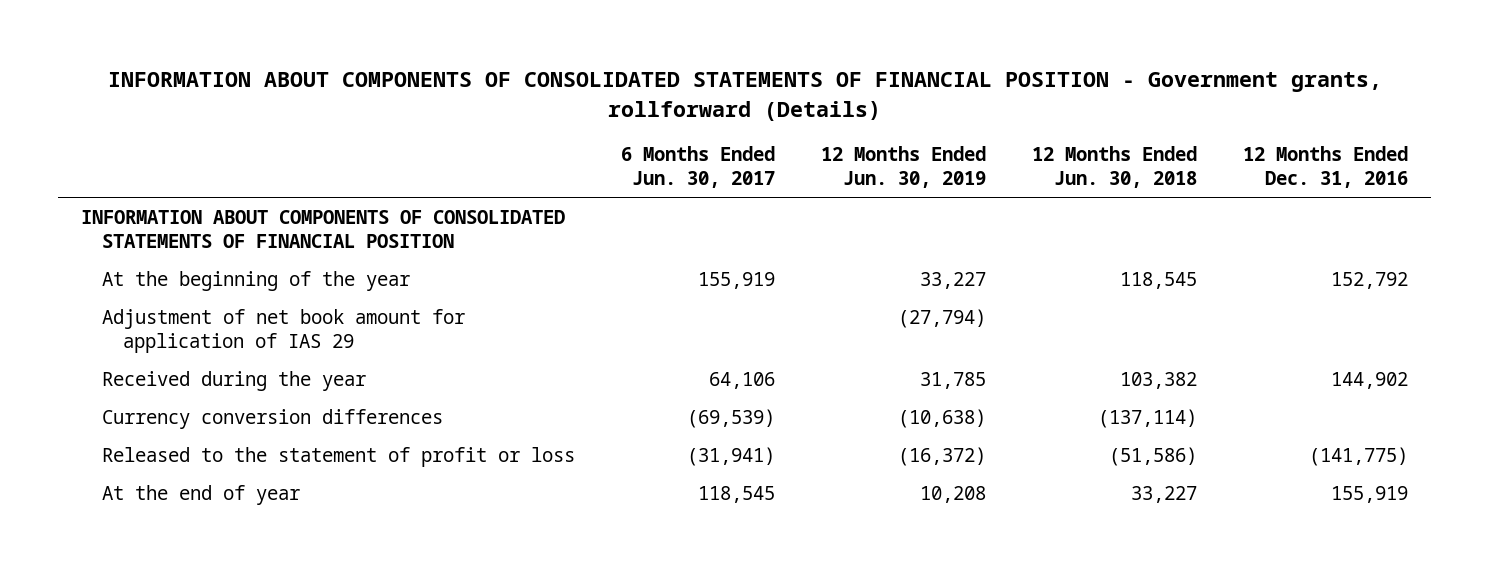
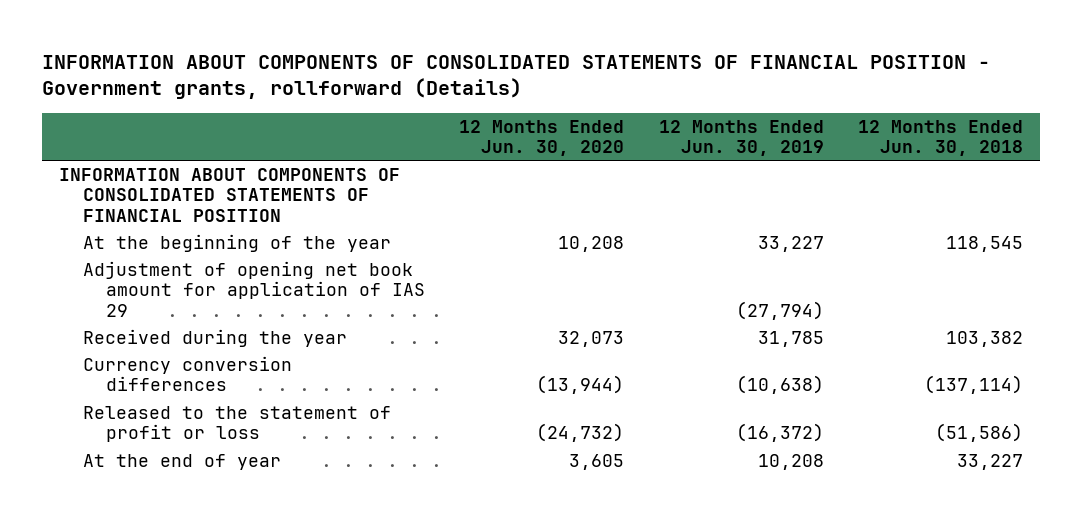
[620,146,775,189] 6 Months Ended Jun. 30, 2017 -> none
[1243,146,1409,189] 12 Months Ended Dec. 31, 2016 -> none
none -> [459,119,625,156] 12 Months Ended Jun. 30, 2020
[101,308,465,353] Adjustment of net book amount for application of IAS 29 -> [82,261,426,317] Adjustment of opening net book amount for application of IAS 29

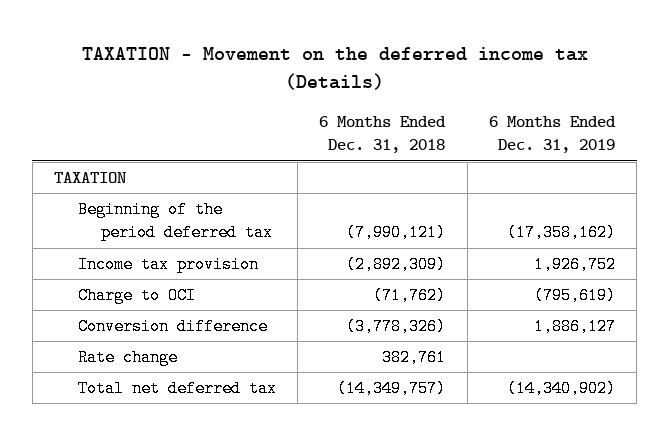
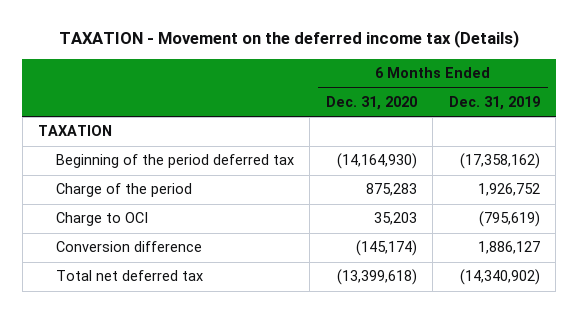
[319,116,447,154] 6 Months Ended Dec. 31, 2018 -> none
none -> [325,95,417,110] Dec. 31, 2020
[77,256,259,274] Income tax provision -> [55,183,192,198] Charge of the period
[77,349,178,367] Rate change -> none

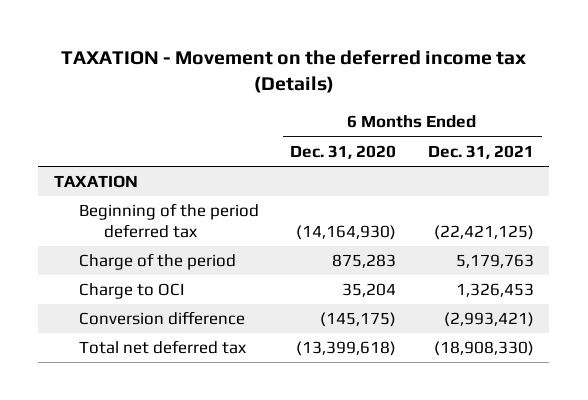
[448,95,540,110] Dec. 31, 2019 -> none
none -> [427,144,534,159] Dec. 31, 2021
[373,212,417,226] 35,203 -> [342,283,397,298] 35,204
[355,240,417,257] (145,174) -> [320,312,397,328] (145,175)

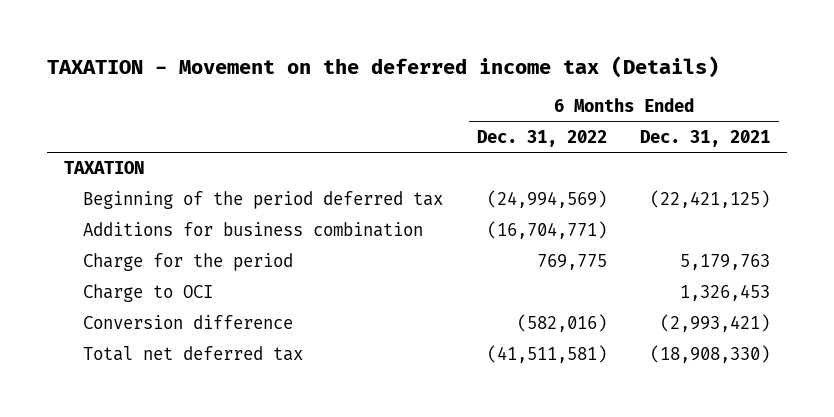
[290,144,397,159] Dec. 31, 2020 -> none
none -> [476,129,607,147] Dec. 31, 2022
none -> [83,222,424,238] Additions for business combination
[79,253,237,271] Charge of the period -> [83,253,294,272] Charge for the period

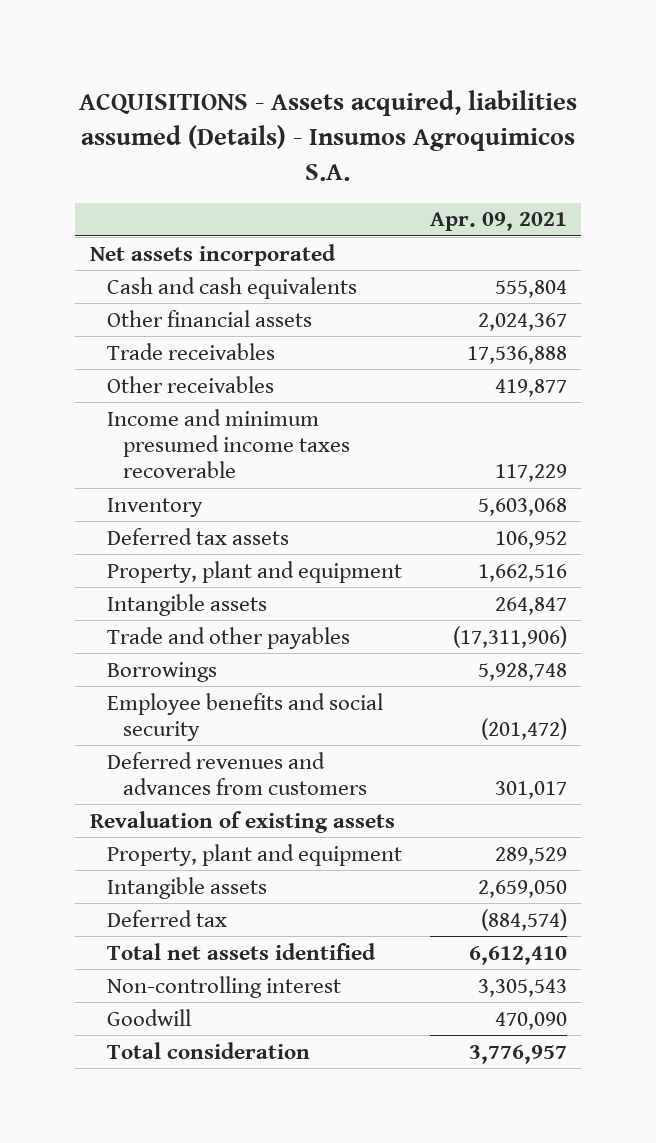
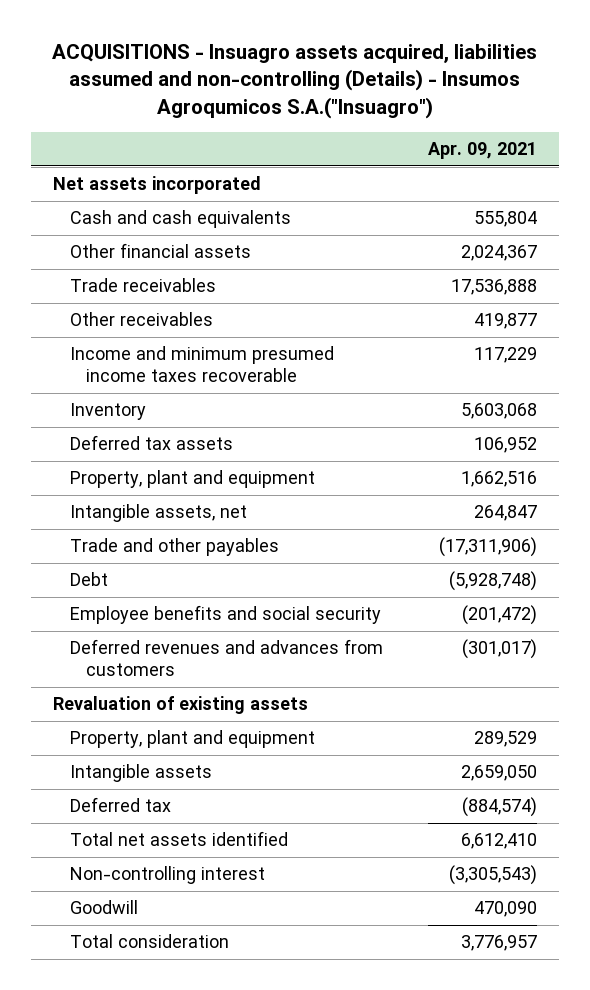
[79,90,578,182] ACQUISITIONS - Assets acquired, liabilities assumed (Details) - Insumos Agroquimicos S.A. -> [51,43,537,120] ACQUISITIONS - Insuagro assets acquired, liabilities assumed and non-controlling (Details) - Insumos Agroqumicos S.A.("Insuagro")
[106,593,267,616] Intangible assets -> [69,504,247,523] Intangible assets, net
[106,661,217,682] Borrowings -> none
none -> [69,572,108,587] Debt
[494,780,567,799] 301,017 -> [461,639,537,660] (301,017)
[477,978,567,997] 3,305,543 -> [448,865,537,886] (3,305,543)

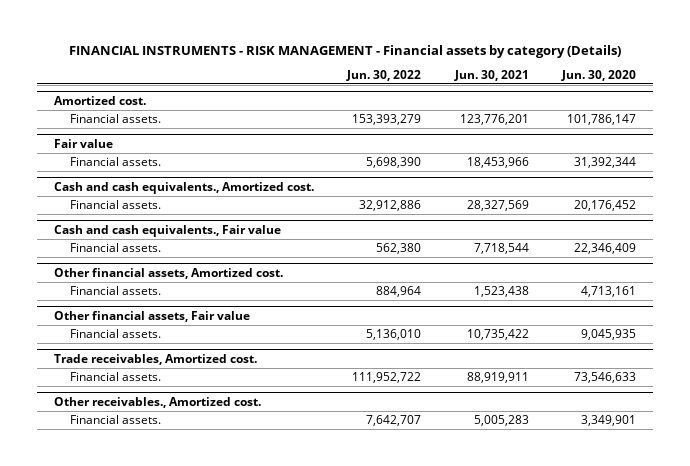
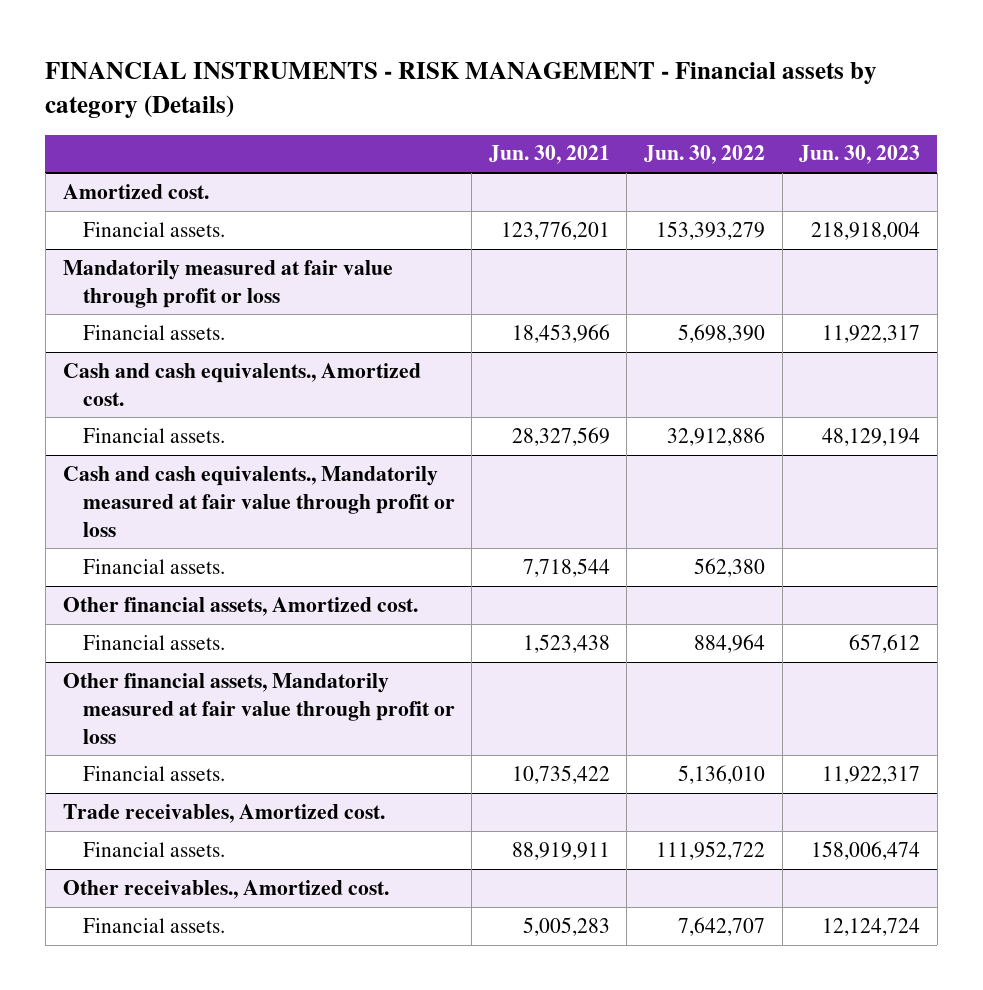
[561,69,637,81] Jun. 30, 2020 -> none
none -> [799,145,921,165] Jun. 30, 2023
[53,138,113,148] Fair value -> [62,259,393,308] Mandatorily measured at fair value through profit or loss
[53,224,281,237] Cash and cash equivalents., Fair value -> none
none -> [62,465,455,537] Cash and cash equivalents., Mandatorily measured at fair value through profit or loss
[53,310,250,322] Other financial assets, Fair value -> none
none -> [62,672,455,744] Other financial assets, Mandatorily measured at fair value through profit or loss

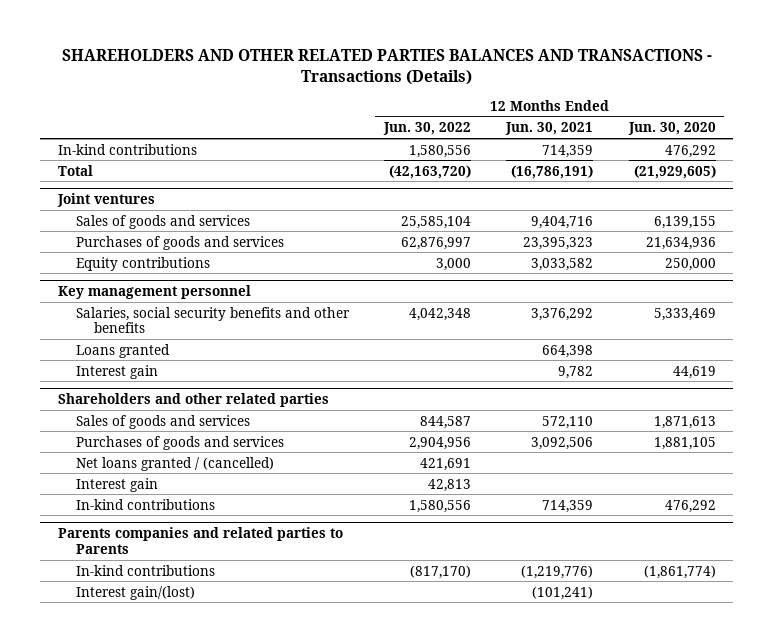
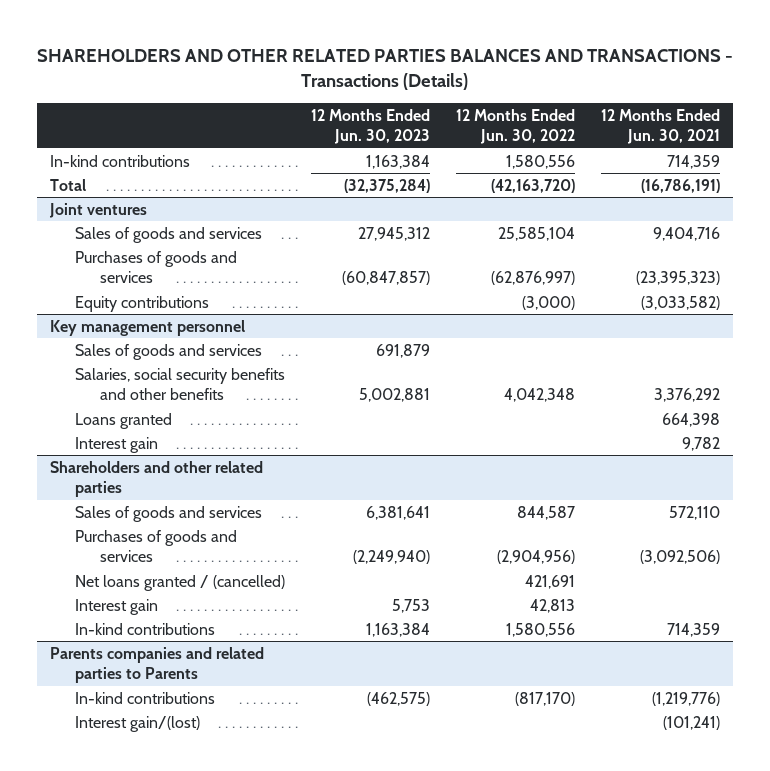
[627,122,716,136] Jun. 30, 2020 -> none
none -> [310,108,430,145] 12 Months Ended Jun. 30, 2023
[401,236,472,250] 62,876,997 -> [490,271,575,286] (62,876,997)
[523,236,594,250] 23,395,323 -> [636,271,721,286] (23,395,323)
[436,257,472,271] 3,000 -> [521,295,575,310] (3,000)
[531,257,594,271] 3,033,582 -> [641,295,721,310] (3,033,582)
none -> [74,343,262,360] Sales of goods and services
[409,436,472,450] 2,904,956 -> [496,550,575,565] (2,904,956)
[531,436,594,450] 3,092,506 -> [640,550,721,565] (3,092,506)

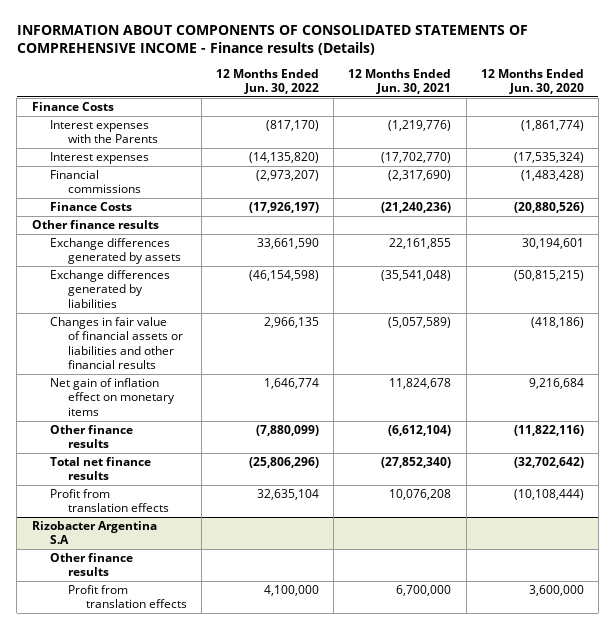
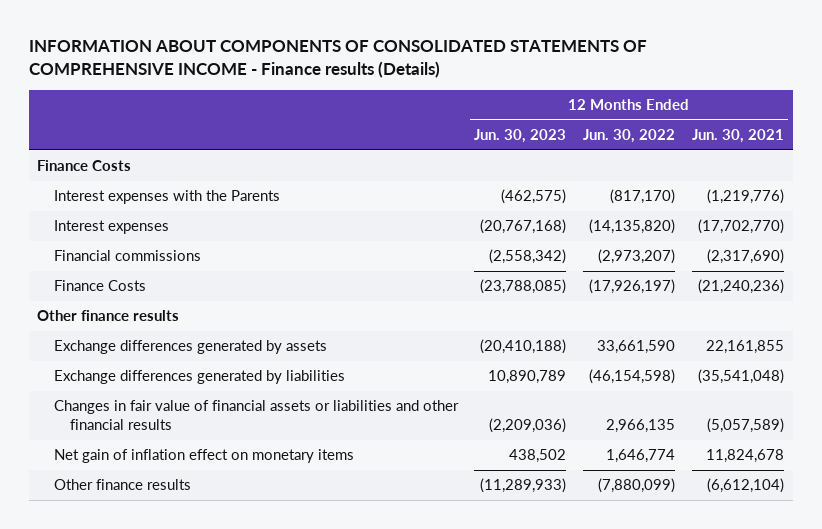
[480,68,584,94] 12 Months Ended Jun. 30, 2020 -> none
none -> [474,129,567,144] Jun. 30, 2023
[49,457,151,481] Total net finance results -> none
[49,489,169,513] Profit from translation effects -> none
[31,521,157,545] Rizobacter Argentina S.A -> none
[49,553,133,577] Other finance results -> none
[67,585,187,609] Profit from translation effects -> none

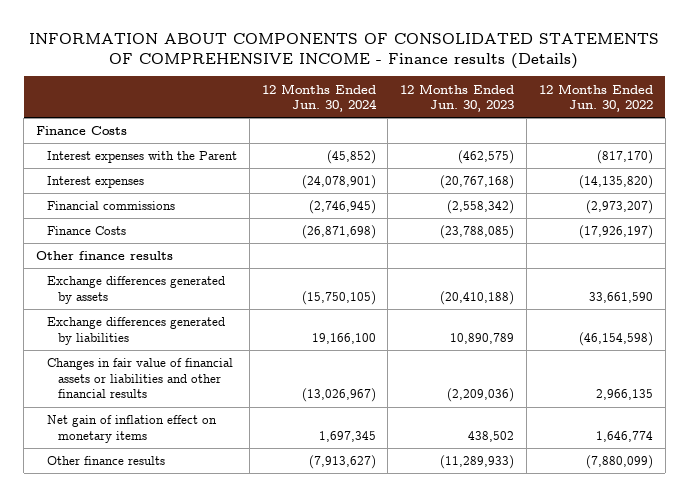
[692,129,785,144] Jun. 30, 2021 -> none
none -> [261,83,377,113] 12 Months Ended Jun. 30, 2024
[53,190,280,205] Interest expenses with the Parents -> [47,151,238,164] Interest expenses with the Parent

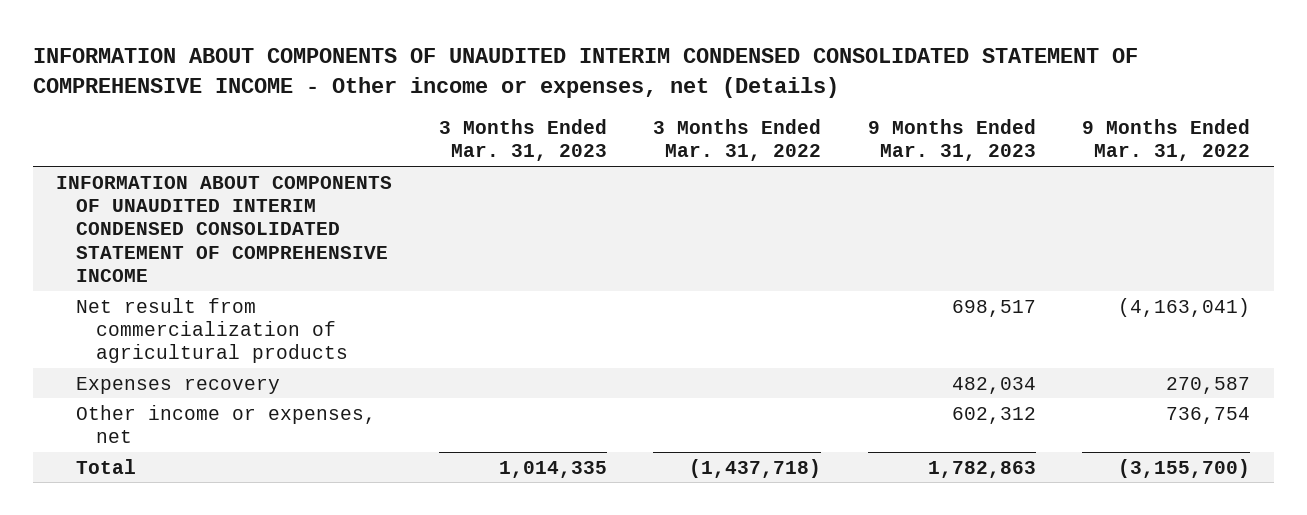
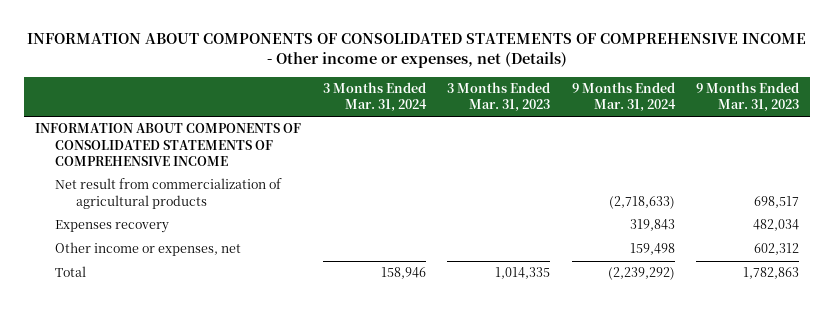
[33,48,1139,99] INFORMATION ABOUT COMPONENTS OF UNAUDITED INTERIM CONDENSED CONSOLIDATED STATEMENT OF COMPREHENSIVE INCOME - Other income or expenses, net (Details) -> [27,33,807,68] INFORMATION ABOUT COMPONENTS OF CONSOLIDATED STATEMENTS OF COMPREHENSIVE INCOME - Other income or expenses, net (Details)
[653,118,822,162] 3 Months Ended Mar. 31, 2022 -> none
[1082,118,1251,162] 9 Months Ended Mar. 31, 2022 -> none
none -> [322,82,427,113] 3 Months Ended Mar. 31, 2024
none -> [571,82,676,113] 9 Months Ended Mar. 31, 2024
[56,175,393,282] INFORMATION ABOUT COMPONENTS OF UNAUDITED INTERIM CONDENSED CONSOLIDATED STATEMENT OF COMPREHENSIVE INCOME -> [35,123,302,166] INFORMATION ABOUT COMPONENTS OF CONSOLIDATED STATEMENTS OF COMPREHENSIVE INCOME

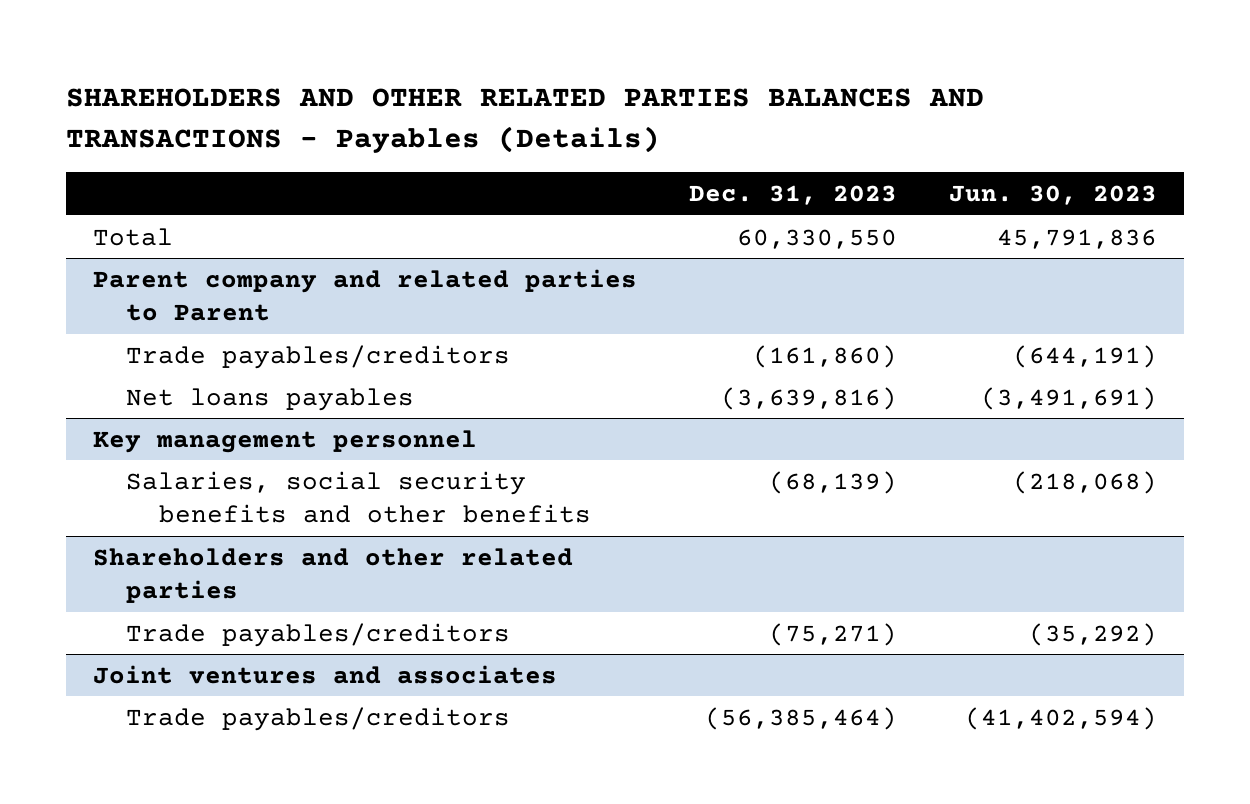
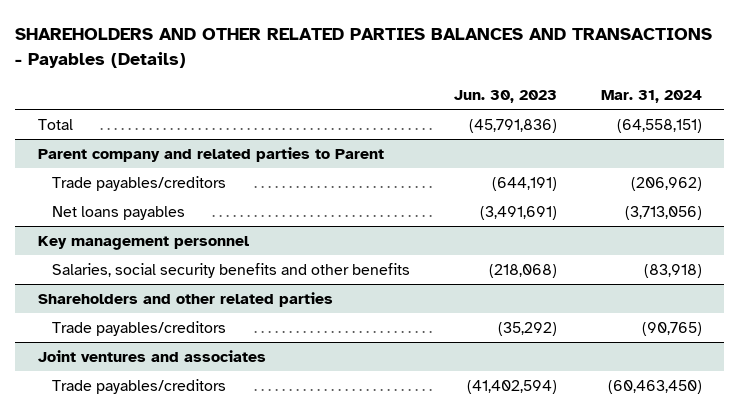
[689,185,898,206] Dec. 31, 2023 -> none
none -> [601,90,703,104] Mar. 31, 2024
[997,228,1158,249] 45,791,836 -> [468,118,557,133] (45,791,836)

